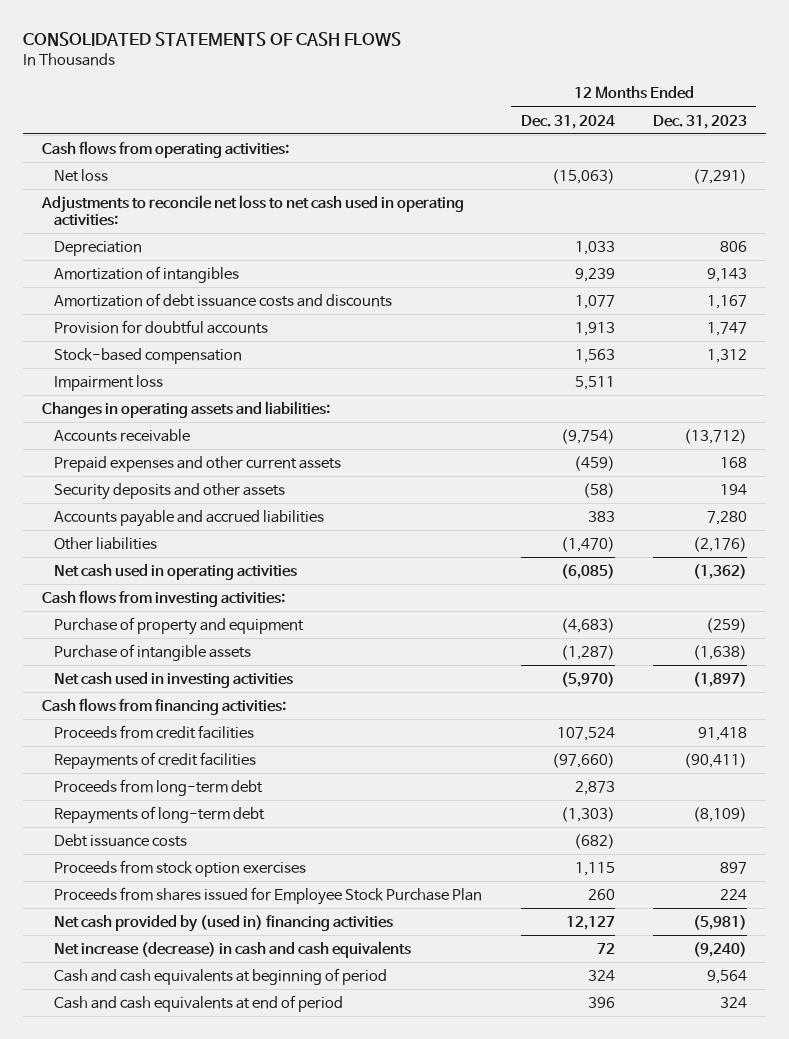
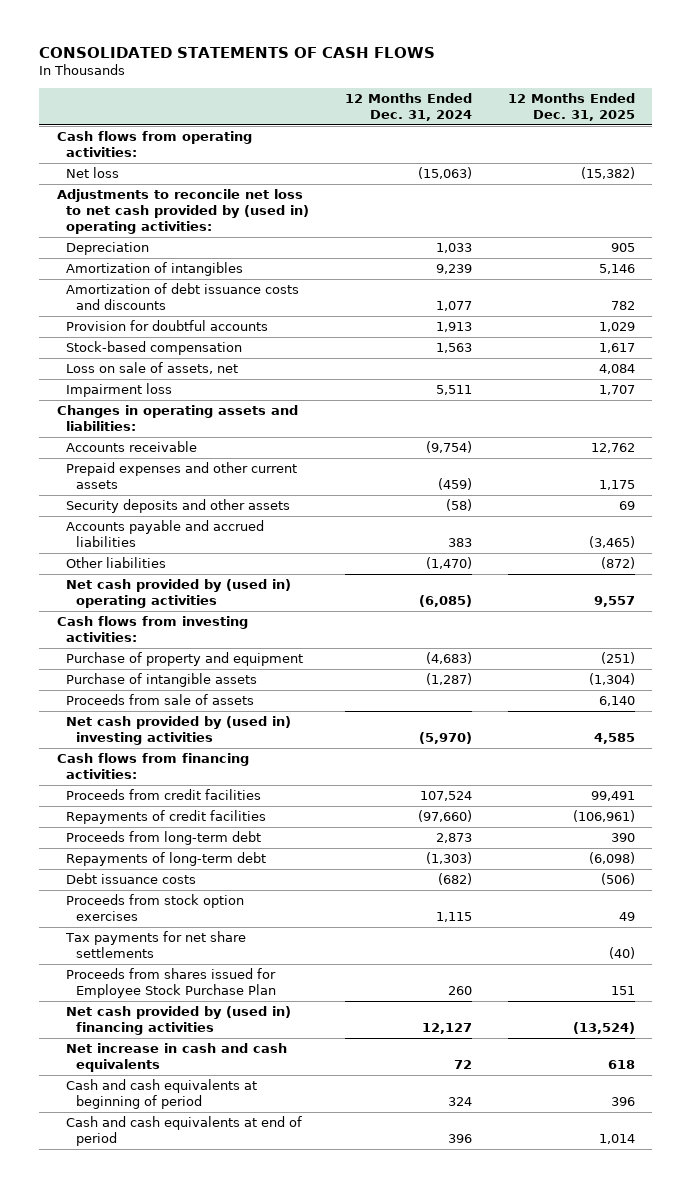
[652,114,747,129] Dec. 31, 2023 -> none
none -> [507,92,635,121] 12 Months Ended Dec. 31, 2025
[40,194,464,226] Adjustments to reconcile net loss to net cash used in operating activities: -> [56,188,310,235] Adjustments to reconcile net loss to net cash provided by (used in) operating activities:
none -> [66,361,239,374] Loss on sale of assets, net
[54,563,298,580] Net cash used in operating activities -> [66,578,292,609] Net cash provided by (used in) operating activities
none -> [66,693,255,705] Proceeds from sale of assets
[54,671,294,688] Net cash used in investing activities -> [66,715,292,746] Net cash provided by (used in) investing activities
none -> [65,930,247,959] Tax payments for net share settlements
[54,940,412,958] Net increase (decrease) in cash and cash equivalents -> [66,1042,288,1073] Net increase in cash and cash equivalents

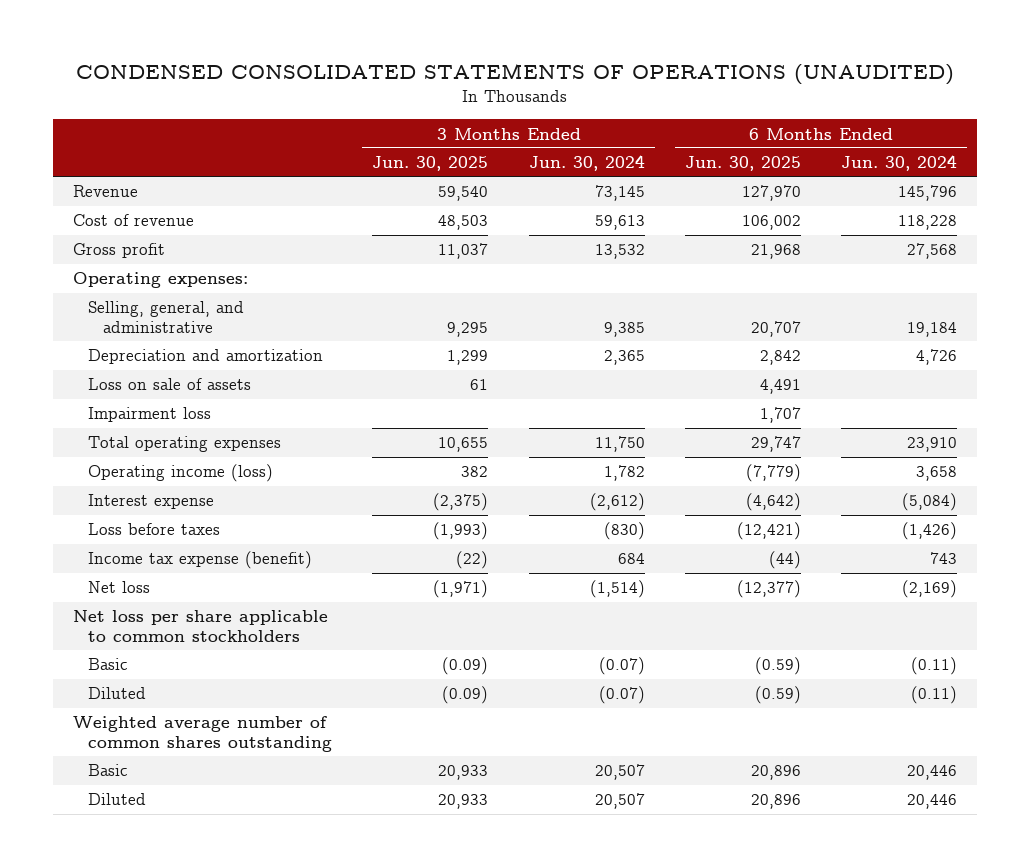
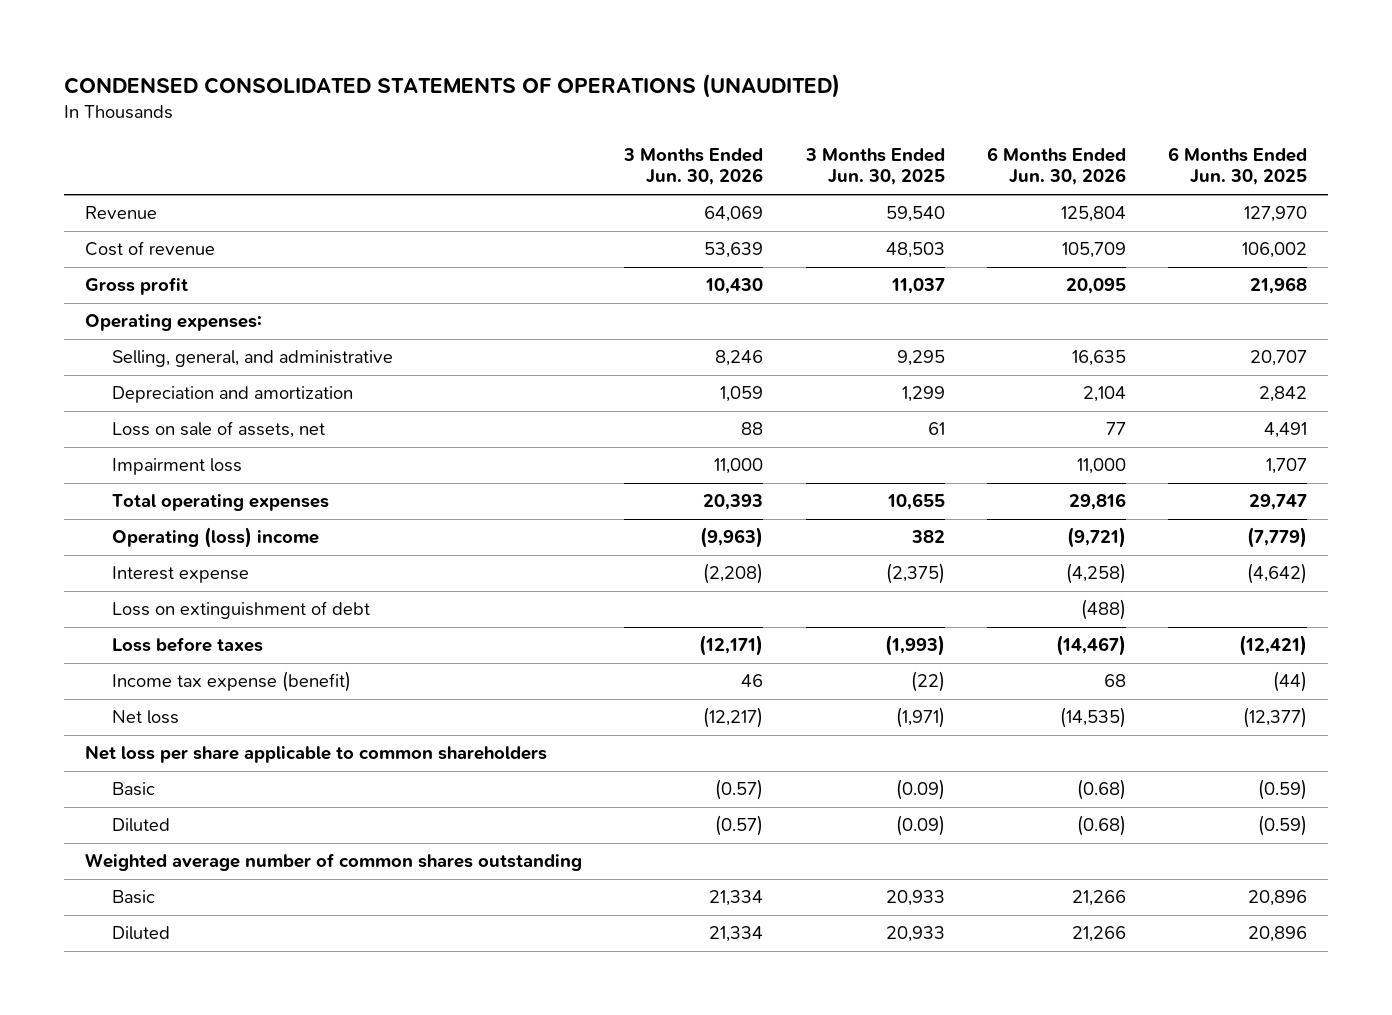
[528,155,645,172] Jun. 30, 2024 -> none
[841,155,958,172] Jun. 30, 2024 -> none
none -> [623,147,764,186] 3 Months Ended Jun. 30, 2026
none -> [986,146,1126,186] 6 Months Ended Jun. 30, 2026
[88,378,252,391] Loss on sale of assets -> [112,421,326,439] Loss on sale of assets, net
[88,464,274,483] Operating income (loss) -> [112,527,320,549] Operating (loss) income
none -> [112,601,371,620] Loss on extinguishment of debt
[72,610,328,643] Net loss per share applicable to common stockholders -> [85,745,548,764] Net loss per share applicable to common shareholders

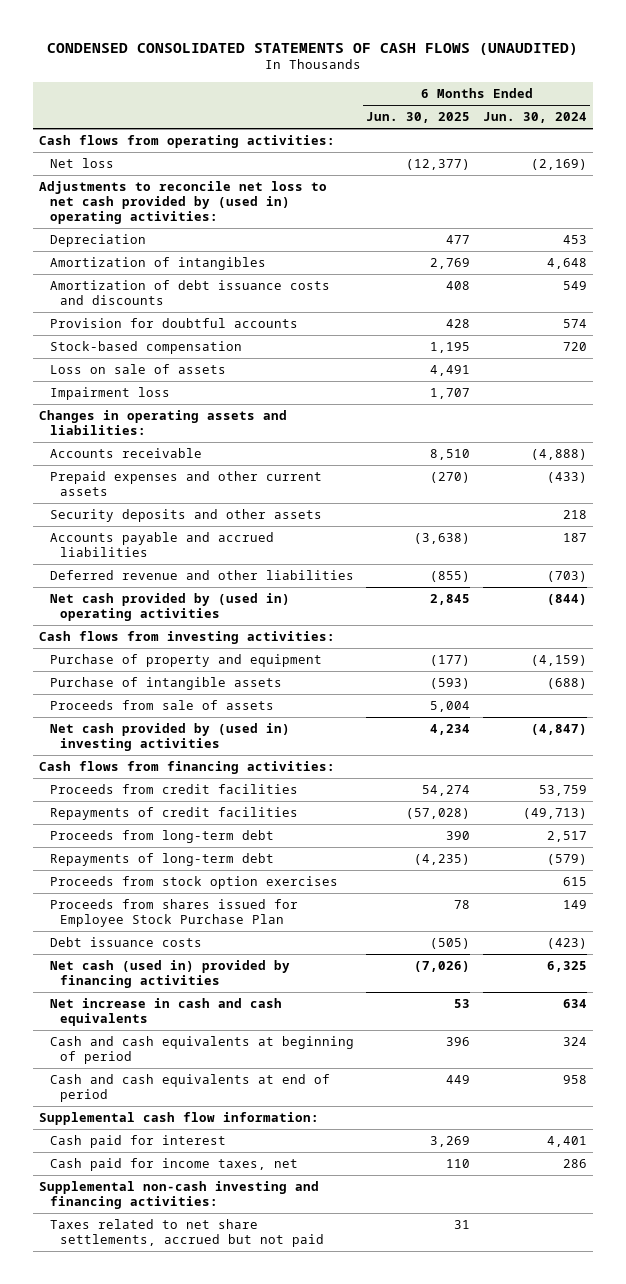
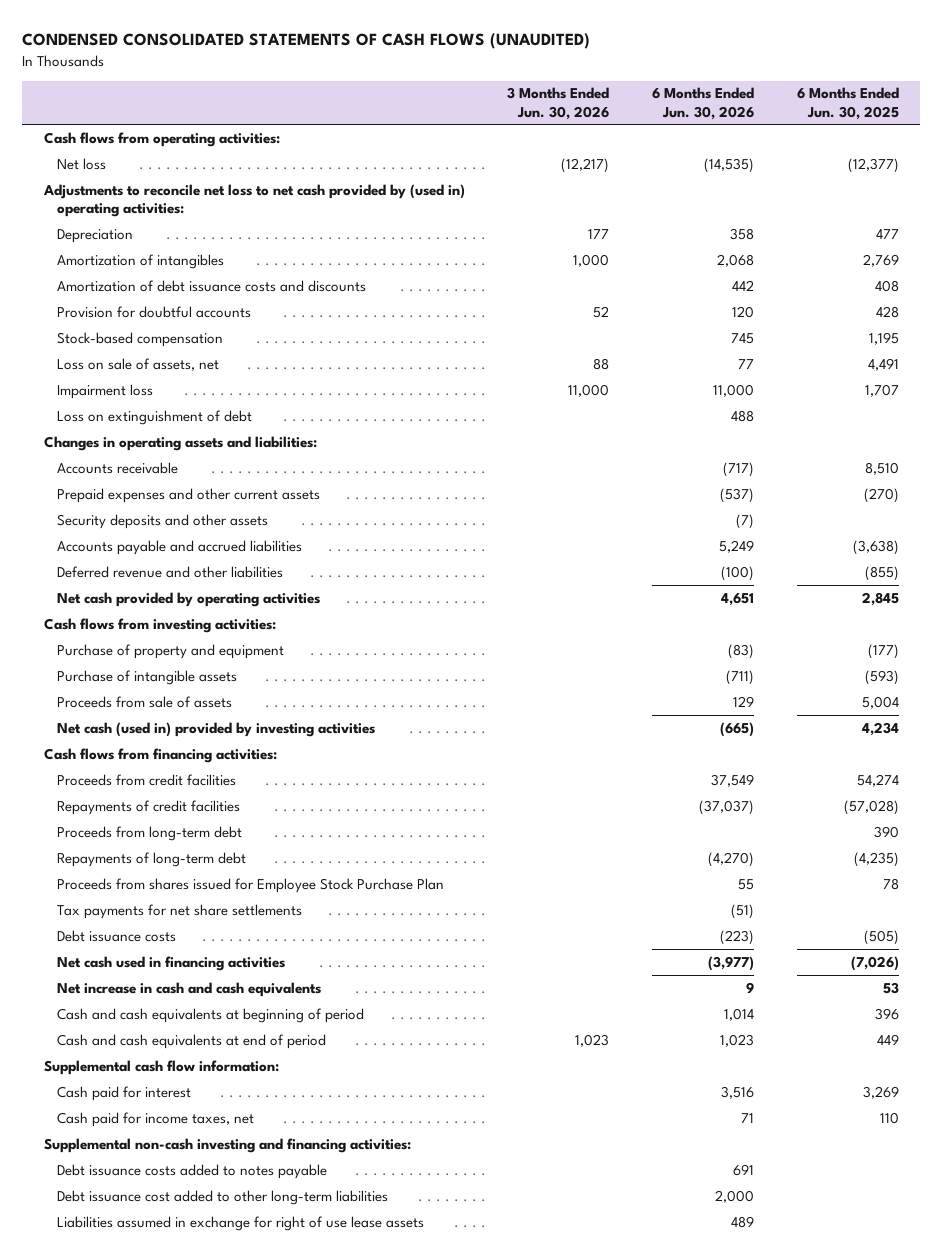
[482,112,587,124] Jun. 30, 2024 -> none
none -> [507,87,610,120] 3 Months Ended Jun. 30, 2026
none -> [651,87,754,120] 6 Months Ended Jun. 30, 2026
[49,364,226,375] Loss on sale of assets -> [57,357,220,371] Loss on sale of assets, net
none -> [57,409,253,425] Loss on extinguishment of debt
[49,593,290,621] Net cash provided by (used in) operating activities -> [57,591,321,607] Net cash provided by operating activities
[49,723,290,751] Net cash provided by (used in) investing activities -> [57,721,376,737] Net cash (used in) provided by investing activities
[49,876,338,890] Proceeds from stock option exercises -> none
none -> [57,903,303,919] Tax payments for net share settlements
[49,960,290,988] Net cash (used in) provided by financing activities -> [57,955,286,971] Net cash used in financing activities
[49,1219,324,1247] Taxes related to net share settlements, accrued but not paid -> none
none -> [57,1163,328,1179] Debt issuance costs added to notes payable
none -> [57,1189,389,1205] Debt issuance cost added to other long-term liabilities
none -> [57,1215,425,1231] Liabilities assumed in exchange for right of use lease assets

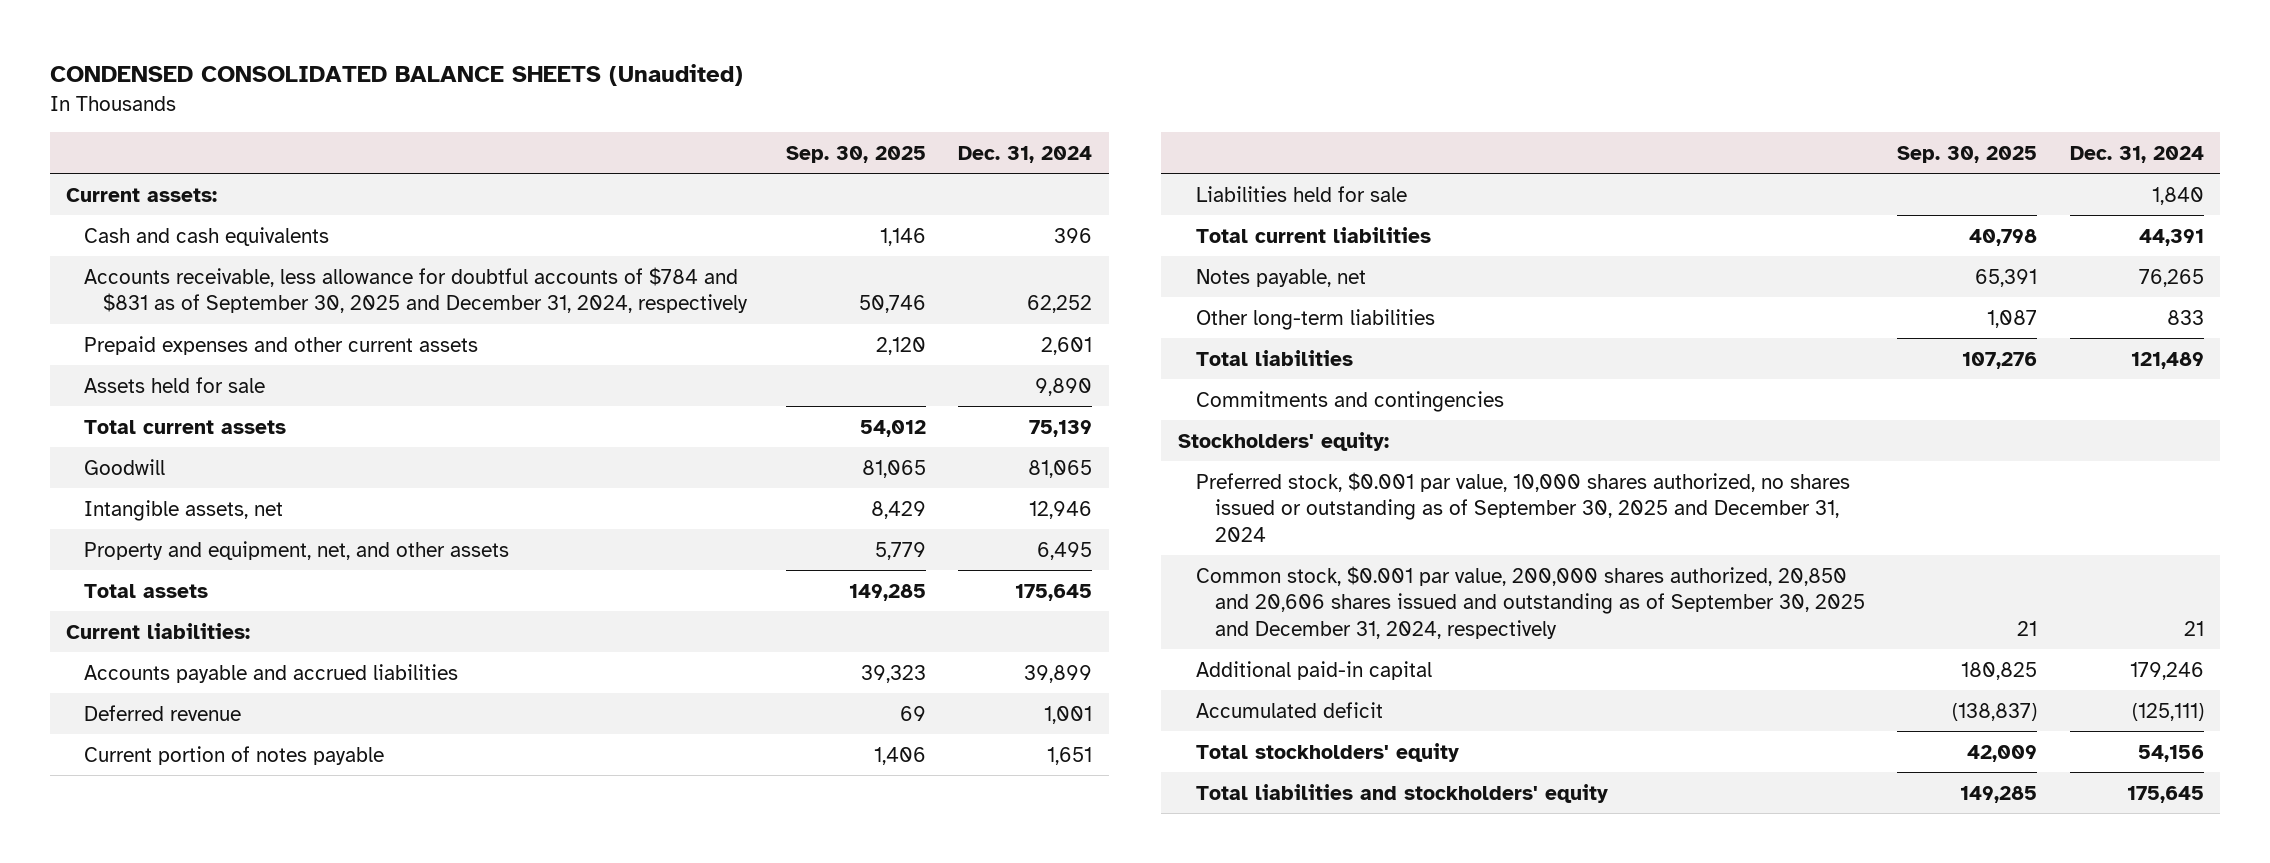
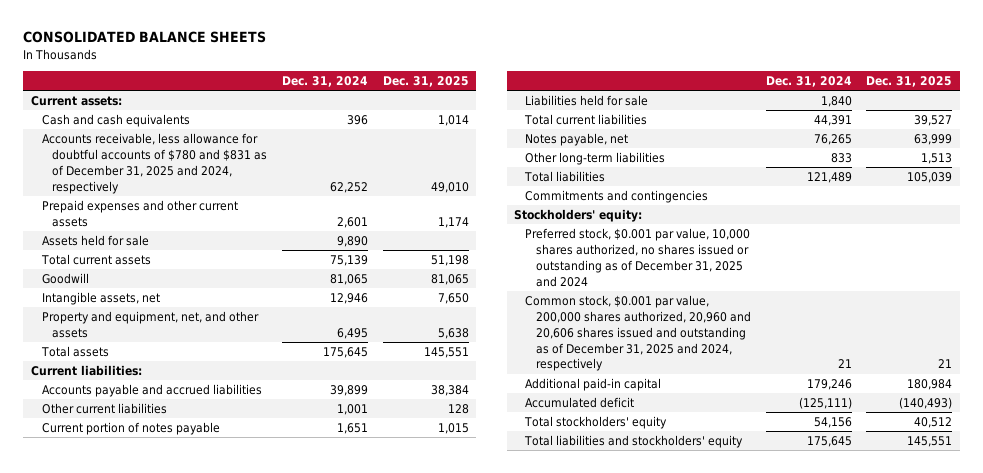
[49,64,743,87] CONDENSED CONSOLIDATED BALANCE SHEETS (Unaudited) -> [23,31,267,44] CONSOLIDATED BALANCE SHEETS
[785,145,926,163] Sep. 30, 2025 -> none
none -> [382,76,469,88] Dec. 31, 2025
[84,266,749,314] Accounts receivable, less allowance for doubtful accounts of $784 and $831 as of September 30, 2025 and December 31, 2024, respectively -> [41,133,268,194] Accounts receivable, less allowance for doubtful accounts of $780 and $831 as of December 31, 2025 and 2024, respectively
[84,704,242,721] Deferred revenue -> none
none -> [41,403,167,415] Other current liabilities
[1196,471,1851,542] Preferred stock, $0.001 par value, 10,000 shares authorized, no shares issued or outstanding as of September 30, 2025 and December 31, 2024 -> [525,228,751,287] Preferred stock, $0.001 par value, 10,000 shares authorized, no shares issued or outstanding as of December 31, 2025 and 2024
[1196,565,1865,639] Common stock, $0.001 par value, 200,000 shares authorized, 20,850 and 20,606 shares issued and outstanding as of September 30, 2025 and December 31, 2024, respectively -> [525,295,752,372] Common stock, $0.001 par value, 200,000 shares authorized, 20,960 and 20,606 shares issued and outstanding as of December 31, 2025 and 2024, respectively

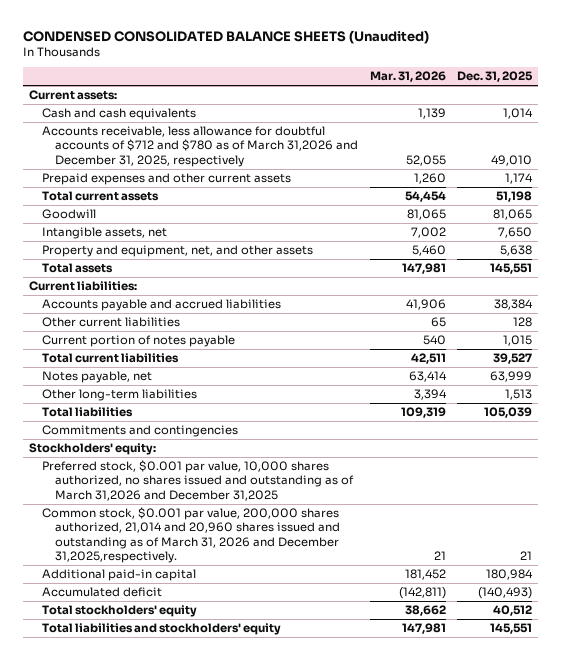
[23,31,267,44] CONSOLIDATED BALANCE SHEETS -> [23,29,430,44] CONDENSED CONSOLIDATED BALANCE SHEETS (Unaudited)
[282,76,369,88] Dec. 31, 2024 -> none
none -> [369,71,446,83] Mar. 31, 2026
[41,133,268,194] Accounts receivable, less allowance for doubtful accounts of $780 and $831 as of December 31, 2025 and 2024, respectively -> [42,126,359,167] Accounts receivable, less allowance for doubtful accounts of $712 and $780 as of March 31,2026 and December 31, 2025, respectively
[41,235,149,247] Assets held for sale -> none
[525,95,649,107] Liabilities held for sale -> none
[525,228,751,287] Preferred stock, $0.001 par value, 10,000 shares authorized, no shares issued or outstanding as of December 31, 2025 and 2024 -> [42,460,355,501] Preferred stock, $0.001 par value, 10,000 shares authorized, no shares issued and outstanding as of March 31,2026 and December 31,2025
[525,295,752,372] Common stock, $0.001 par value, 200,000 shares authorized, 20,960 and 20,606 shares issued and outstanding as of December 31, 2025 and 2024, respectively -> [42,507,341,563] Common stock, $0.001 par value, 200,000 shares authorized, 21,014 and 20,960 shares issued and outstanding as of March 31, 2026 and December 31,2025,respectively.

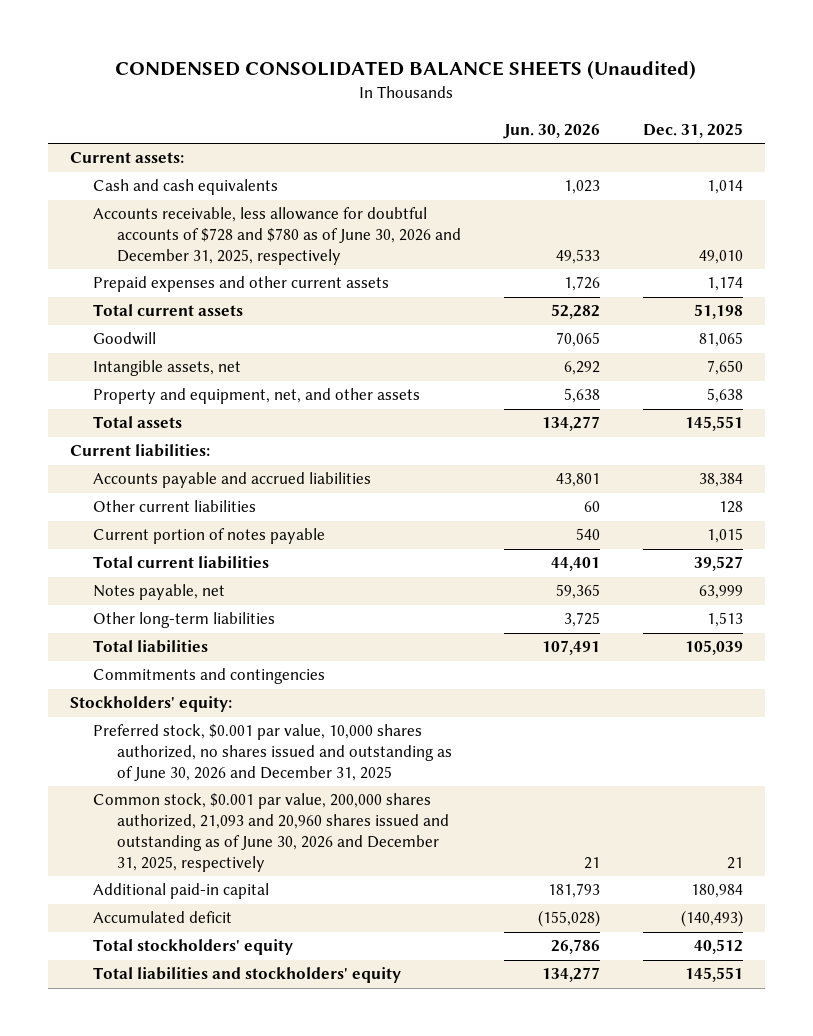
[369,71,446,83] Mar. 31, 2026 -> none
none -> [503,123,601,139] Jun. 30, 2026
[42,126,359,167] Accounts receivable, less allowance for doubtful accounts of $712 and $780 as of March 31,2026 and December 31, 2025, respectively -> [93,207,461,266] Accounts receivable, less allowance for doubtful accounts of $728 and $780 as of June 30, 2026 and December 31, 2025, respectively
[42,460,355,501] Preferred stock, $0.001 par value, 10,000 shares authorized, no shares issued and outstanding as of March 31,2026 and December 31,2025 -> [93,724,452,782] Preferred stock, $0.001 par value, 10,000 shares authorized, no shares issued and outstanding as of June 30, 2026 and December 31, 2025
[42,507,341,563] Common stock, $0.001 par value, 200,000 shares authorized, 21,014 and 20,960 shares issued and outstanding as of March 31, 2026 and December 31,2025,respectively. -> [93,793,449,872] Common stock, $0.001 par value, 200,000 shares authorized, 21,093 and 20,960 shares issued and outstanding as of June 30, 2026 and December 31, 2025, respectively

